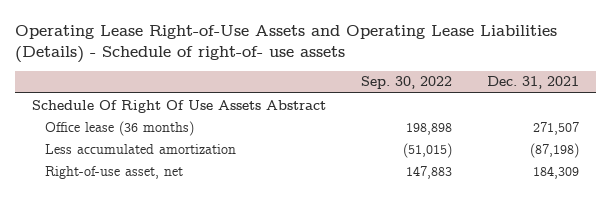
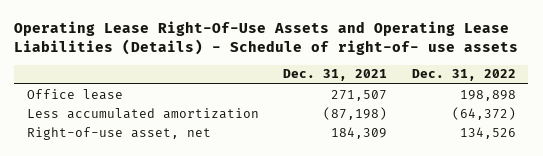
[14,24,557,64] Operating Lease Right-of-Use Assets and Operating Lease Liabilities (Details) - Schedule of right-of- use assets -> [14,21,519,56] Operating Lease Right-Of-Use Assets and Operating Lease Liabilities (Details) - Schedule of right-of- use assets
[361,76,453,90] Sep. 30, 2022 -> none
none -> [412,69,517,82] Dec. 31, 2022
[32,99,327,113] Schedule Of Right Of Use Assets Abstract -> none
[44,120,194,136] Office lease (36 months) -> [26,88,123,100] Office lease

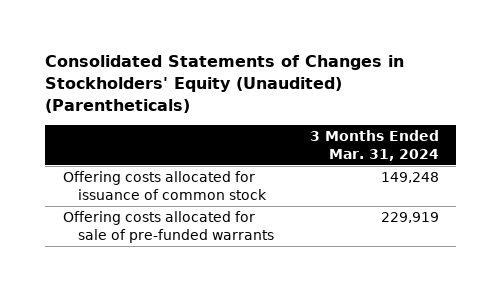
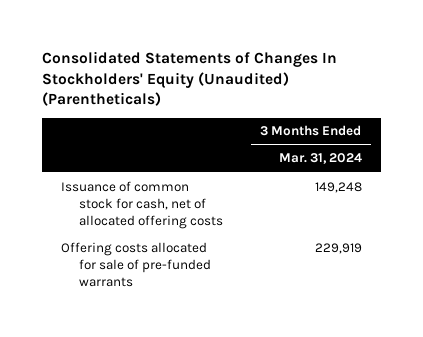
[45,55,405,113] Consolidated Statements of Changes in Stockholders' Equity (Unaudited) (Parentheticals) -> [41,50,337,107] Consolidated Statements of Changes In Stockholders' Equity (Unaudited) (Parentheticals)
[63,171,268,201] Offering costs allocated for issuance of common stock -> [60,180,224,230] Issuance of common stock for cash, net of allocated offering costs

